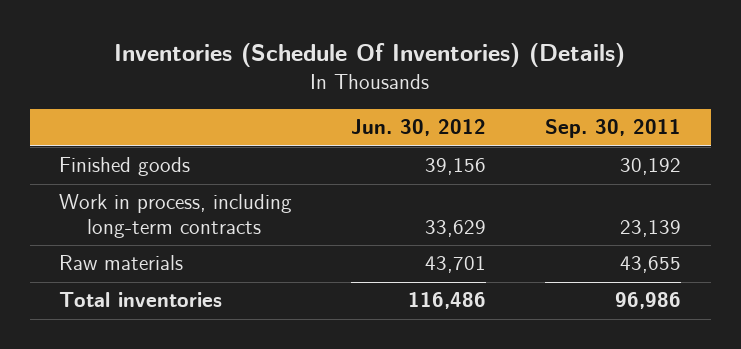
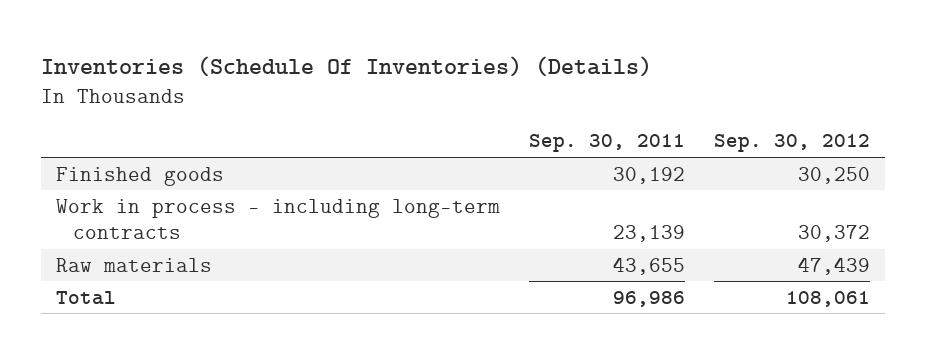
[351,119,487,137] Jun. 30, 2012 -> none
none -> [714,134,871,153] Sep. 30, 2012
[59,194,293,239] Work in process, including long-term contracts -> [55,198,500,239] Work in process - including long-term contracts
[59,292,223,308] Total inventories -> [55,290,116,305] Total

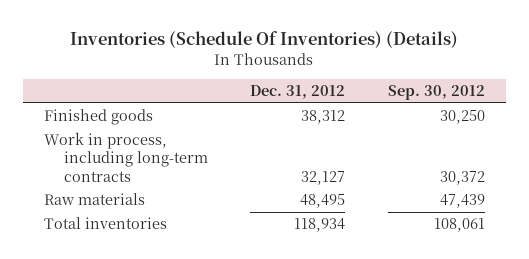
[529,134,686,153] Sep. 30, 2011 -> none
none -> [250,85,346,100] Dec. 31, 2012
[55,198,500,239] Work in process - including long-term contracts -> [44,132,208,182] Work in process, including long-term contracts
[55,290,116,305] Total -> [44,217,168,230] Total inventories

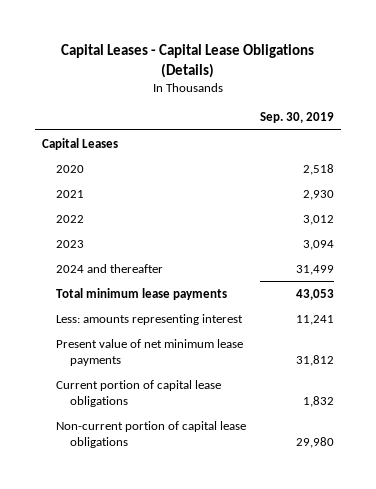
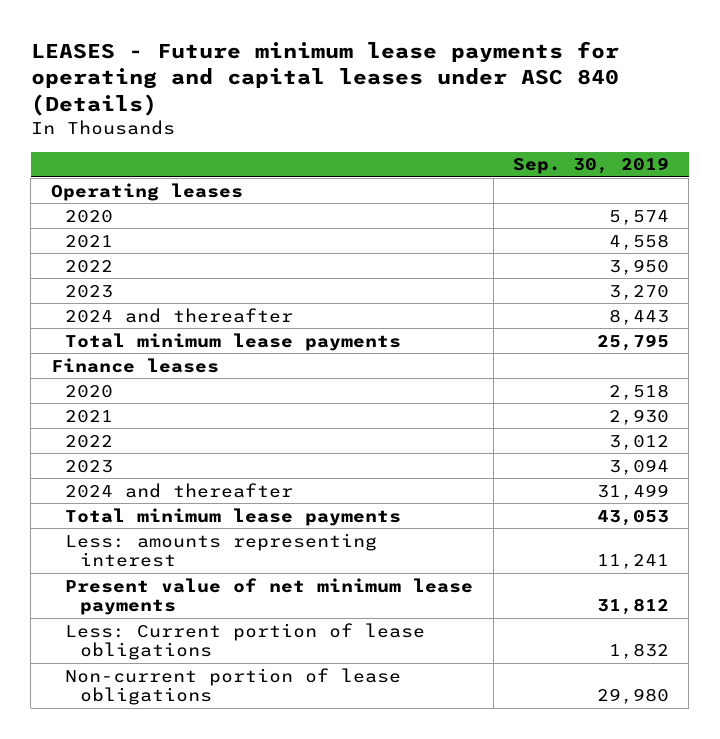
[60,43,314,78] Capital Leases - Capital Lease Obligations (Details) -> [30,40,619,117] LEASES - Future minimum lease payments for operating and capital leases under ASC 840 (Details)
[42,137,119,150] Capital Leases -> none
none -> [50,182,243,201] Operating leases
none -> [65,209,114,223] 2020
none -> [65,234,114,248] 2021
none -> [65,259,114,273] 2022
none -> [65,284,114,298] 2023
none -> [65,307,294,323] 2024 and thereafter
none -> [65,332,402,351] Total minimum lease payments
none -> [50,357,219,373] Finance leases
[55,379,221,407] Current portion of capital lease obligations -> [65,622,426,661] Less: Current portion of lease obligations
[55,420,246,448] Non-current portion of capital lease obligations -> [65,667,402,706] Non-current portion of lease obligations

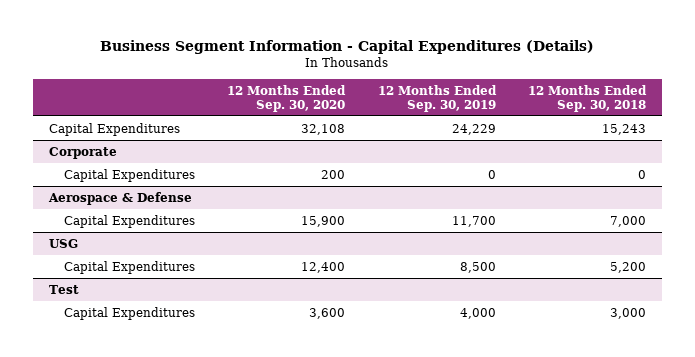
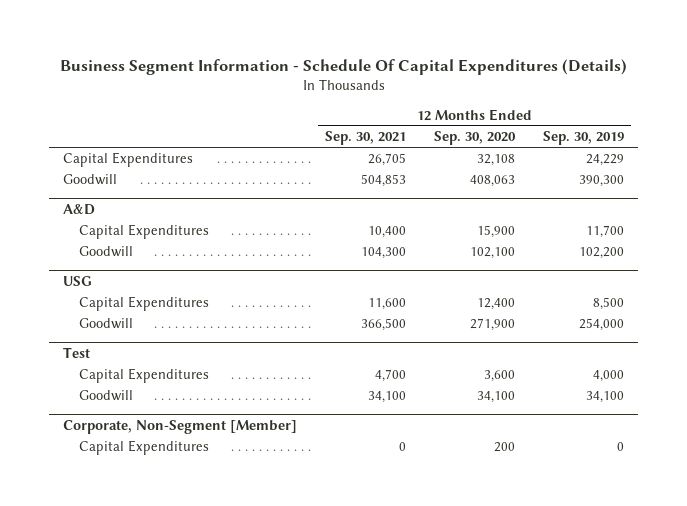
[100,40,595,55] Business Segment Information - Capital Expenditures (Details) -> [59,59,627,76] Business Segment Information - Schedule Of Capital Expenditures (Details)
[527,84,647,112] 12 Months Ended Sep. 30, 2018 -> none
none -> [325,131,407,146] Sep. 30, 2021
[48,146,117,159] Corporate -> none
[64,168,196,182] Capital Expenditures -> none
[47,191,192,205] Aerospace & Defense -> none
none -> [62,174,117,186] Goodwill
none -> [62,203,95,215] A&D
none -> [79,246,134,258] Goodwill
none -> [79,318,134,330] Goodwill
none -> [79,390,134,402] Goodwill
none -> [62,419,297,434] Corporate, Non-Segment [Member]
none -> [79,440,210,456] Capital Expenditures

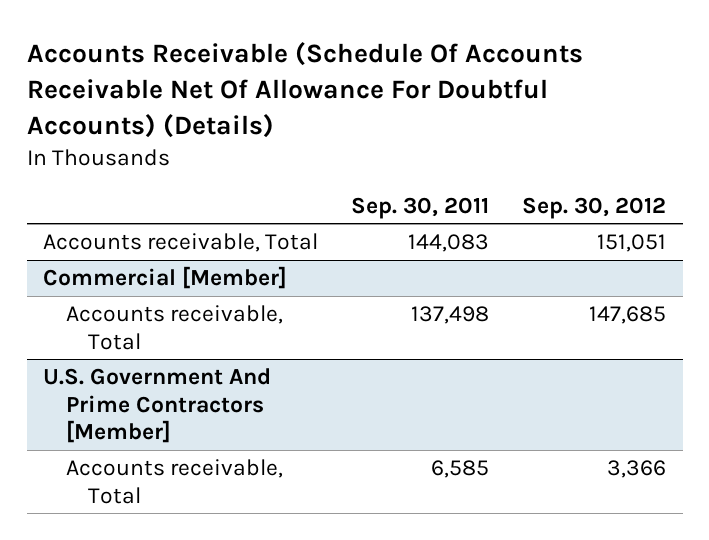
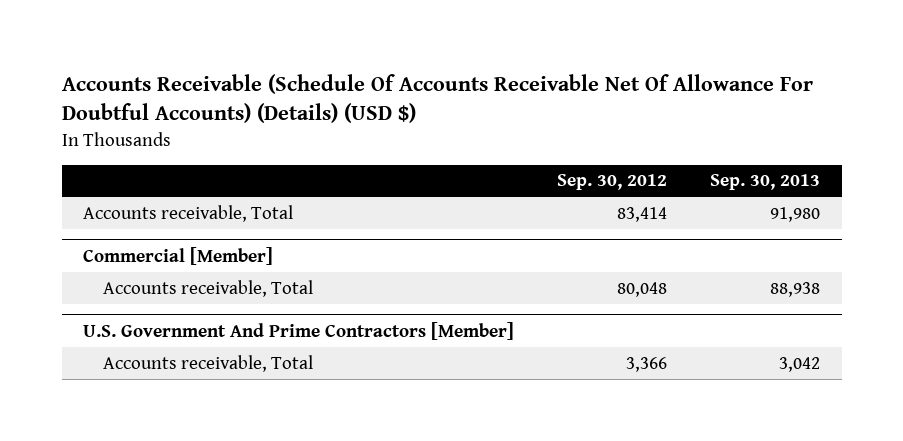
[26,42,583,138] Accounts Receivable (Schedule Of Accounts Receivable Net Of Allowance For Doubtful Accounts) (Details) -> [61,73,813,124] Accounts Receivable (Schedule Of Accounts Receivable Net Of Allowance For Doubtful Accounts) (Details) (USD $)
[351,196,490,219] Sep. 30, 2011 -> none
none -> [710,174,821,191] Sep. 30, 2013
[597,234,667,253] 151,051 -> [617,206,668,222] 83,414
[589,306,667,325] 147,685 -> [617,281,668,297] 80,048

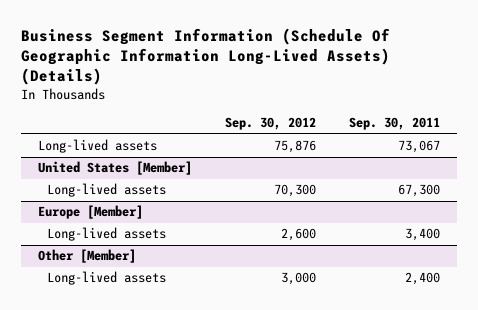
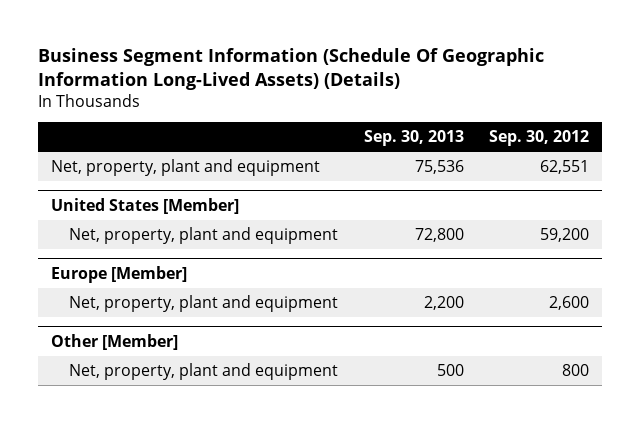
[349,117,441,131] Sep. 30, 2011 -> none
none -> [363,130,464,147] Sep. 30, 2013
[37,139,157,154] Long-lived assets -> none
none -> [51,159,321,177] Net, property, plant and equipment
[47,183,167,198] Long-lived assets -> none
none -> [69,227,339,245] Net, property, plant and equipment
[47,227,167,242] Long-lived assets -> [69,295,339,313] Net, property, plant and equipment
[47,271,167,286] Long-lived assets -> none
none -> [69,363,339,381] Net, property, plant and equipment

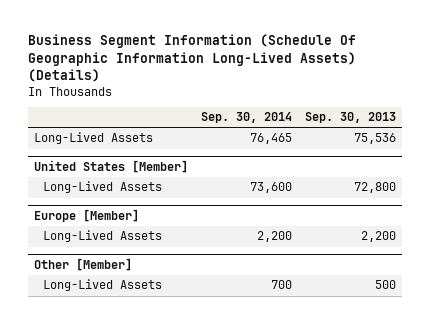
[489,130,590,147] Sep. 30, 2012 -> none
none -> [201,112,293,124] Sep. 30, 2014
[51,159,321,177] Net, property, plant and equipment -> [34,132,154,145] Long-Lived Assets
[69,227,339,245] Net, property, plant and equipment -> [42,181,162,194] Long-Lived Assets
[69,295,339,313] Net, property, plant and equipment -> [42,230,162,243] Long-Lived Assets
[69,363,339,381] Net, property, plant and equipment -> [42,279,162,292] Long-Lived Assets

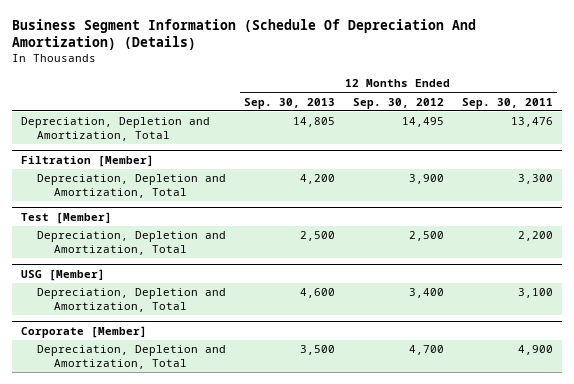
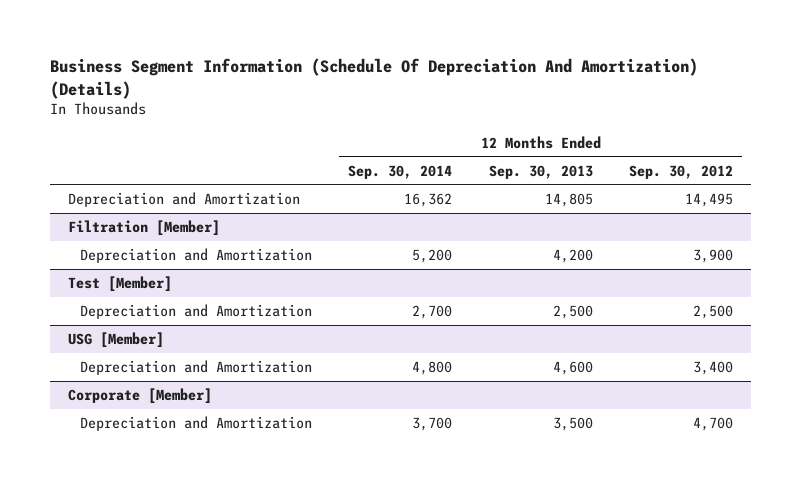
[461,97,553,109] Sep. 30, 2011 -> none
none -> [348,164,453,179] Sep. 30, 2014
[21,117,211,141] Depreciation, Depletion and Amortization, Total -> [68,191,301,207] Depreciation and Amortization
[37,174,227,198] Depreciation, Depletion and Amortization, Total -> [79,247,312,263] Depreciation and Amortization
[37,231,227,255] Depreciation, Depletion and Amortization, Total -> [79,303,312,319] Depreciation and Amortization
[37,288,227,312] Depreciation, Depletion and Amortization, Total -> [79,359,312,375] Depreciation and Amortization
[37,345,227,369] Depreciation, Depletion and Amortization, Total -> [79,415,312,431] Depreciation and Amortization

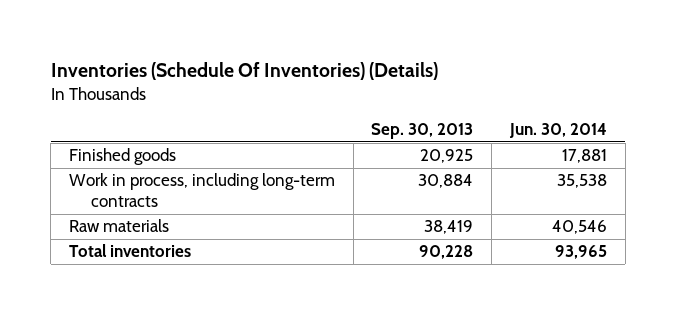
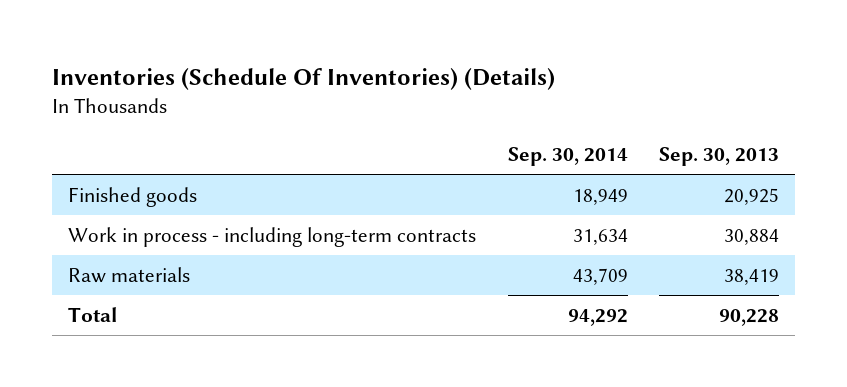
[508,123,607,139] Jun. 30, 2014 -> none
none -> [507,146,628,166] Sep. 30, 2014
[68,173,335,208] Work in process, including long-term contracts -> [68,226,477,247] Work in process - including long-term contracts
[68,244,191,258] Total inventories -> [68,306,118,322] Total

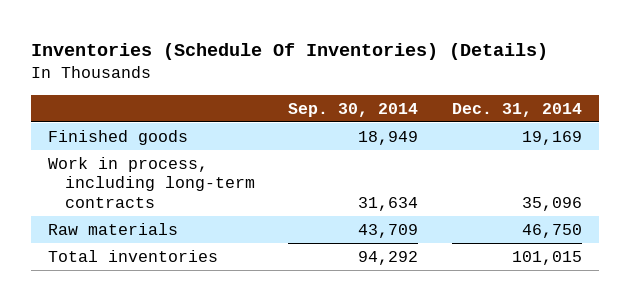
[659,146,780,166] Sep. 30, 2013 -> none
none -> [452,102,583,117] Dec. 31, 2014
[68,226,477,247] Work in process - including long-term contracts -> [47,157,255,208] Work in process, including long-term contracts
[68,306,118,322] Total -> [47,250,218,263] Total inventories

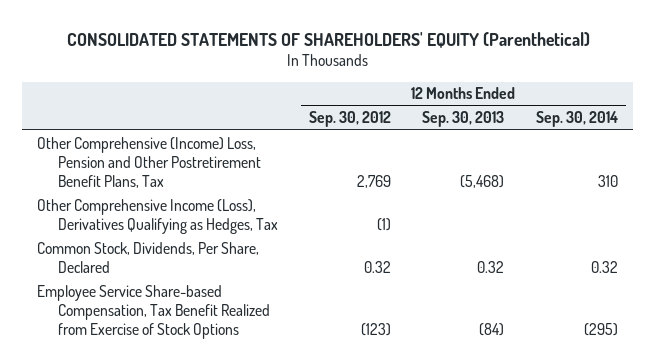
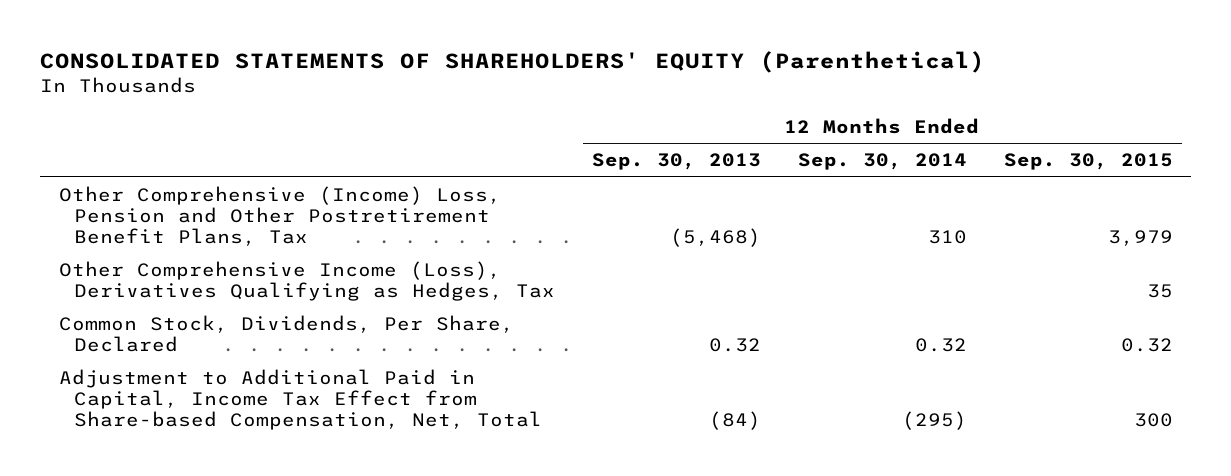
[308,111,391,128] Sep. 30, 2012 -> none
none -> [1003,153,1173,171] Sep. 30, 2015
[37,284,270,339] Employee Service Share-based Compensation, Tax Benefit Realized from Exercise of Stock Options -> [58,368,543,430] Adjustment to Additional Paid in Capital, Income Tax Effect from Share-based Compensation, Net, Total

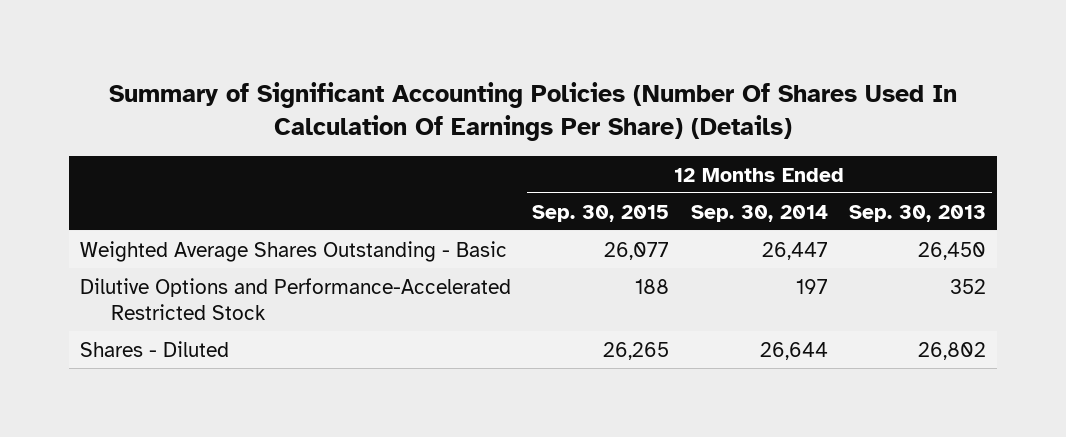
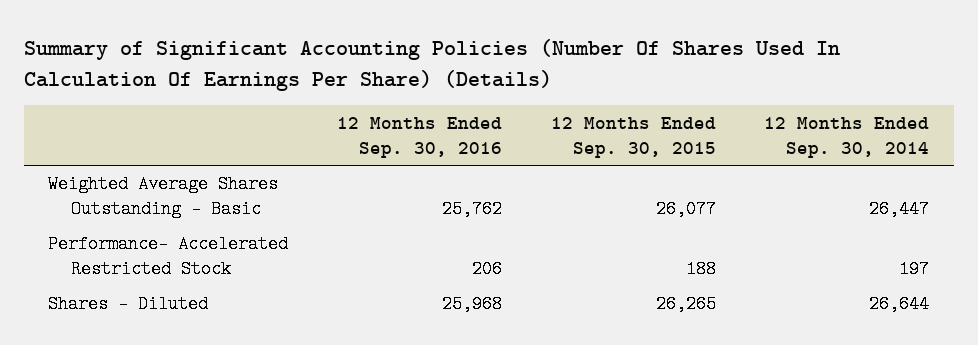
[849,204,987,222] Sep. 30, 2013 -> none
none -> [336,116,502,158] 12 Months Ended Sep. 30, 2016
[79,277,511,320] Dilutive Options and Performance-Accelerated Restricted Stock -> [48,235,289,279] Performance- Accelerated Restricted Stock

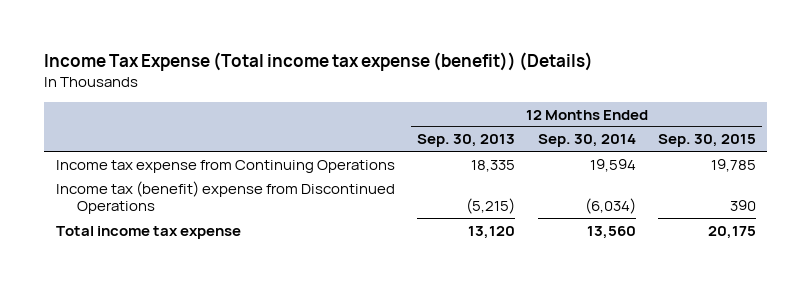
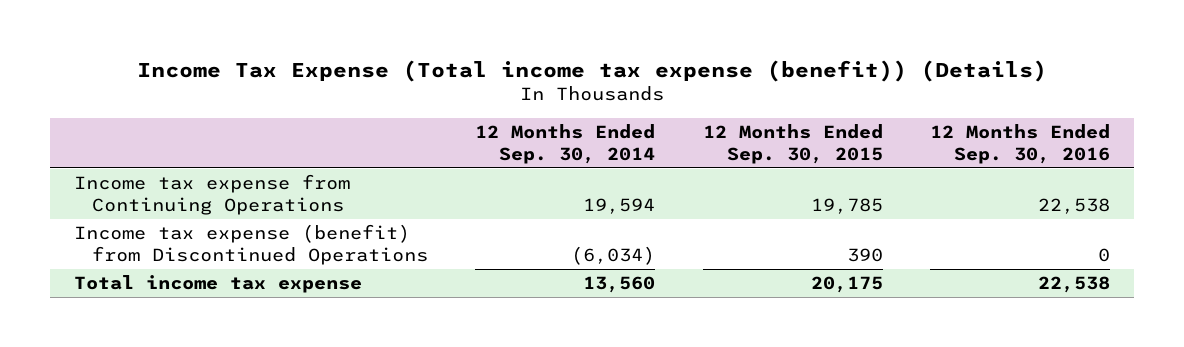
[417,134,516,148] Sep. 30, 2013 -> none
none -> [930,123,1111,164] 12 Months Ended Sep. 30, 2016
[55,180,395,215] Income tax (benefit) expense from Discontinued Operations -> [73,224,428,266] Income tax expense (benefit) from Discontinued Operations

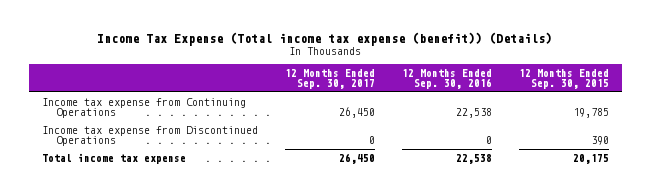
[475,123,656,164] 12 Months Ended Sep. 30, 2014 -> none
none -> [284,68,375,90] 12 Months Ended Sep. 30, 2017
[73,224,428,266] Income tax expense (benefit) from Discontinued Operations -> [42,125,259,147] Income tax expense from Discontinued Operations

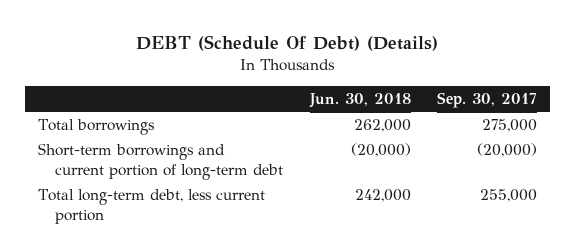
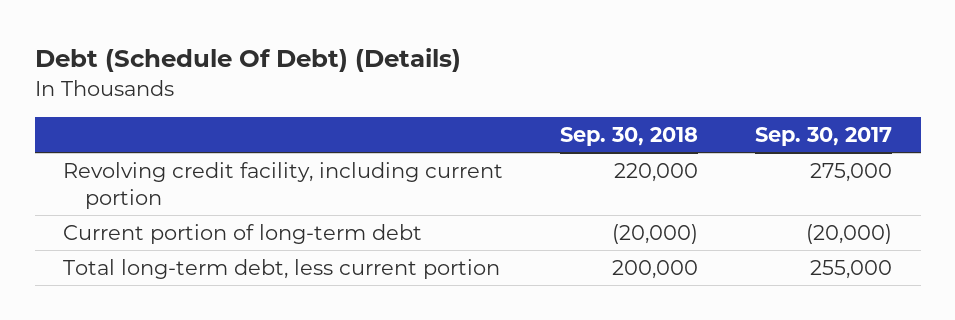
[136,35,439,52] DEBT (Schedule Of Debt) (Details) -> [34,48,461,73] Debt (Schedule Of Debt) (Details)
[308,93,411,109] Jun. 30, 2018 -> none
none -> [560,126,699,146] Sep. 30, 2018
[37,118,155,135] Total borrowings -> [63,161,504,210] Revolving credit facility, including current portion
[37,142,284,180] Short-term borrowings and current portion of long-term debt -> [63,223,423,244] Current portion of long-term debt

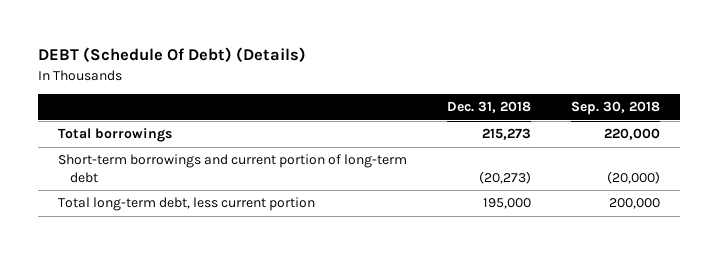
[34,48,461,73] Debt (Schedule Of Debt) (Details) -> [38,47,307,63] DEBT (Schedule Of Debt) (Details)
[755,126,893,146] Sep. 30, 2017 -> none
none -> [447,101,532,114] Dec. 31, 2018
[63,161,504,210] Revolving credit facility, including current portion -> [58,128,173,143] Total borrowings
[63,223,423,244] Current portion of long-term debt -> [58,154,408,183] Short-term borrowings and current portion of long-term debt

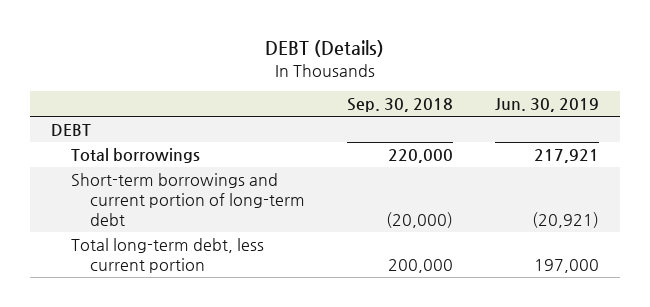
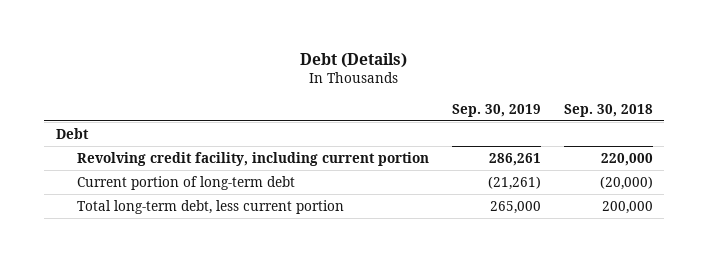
[264,40,384,58] DEBT (Details) -> [300,52,408,68] Debt (Details)
[494,98,599,113] Jun. 30, 2019 -> none
none -> [451,103,541,117] Sep. 30, 2019
[51,124,92,137] DEBT -> [55,127,89,139] Debt
[70,148,200,164] Total borrowings -> [76,151,429,166] Revolving credit facility, including current portion
[70,173,306,226] Short-term borrowings and current portion of long-term debt -> [76,175,295,190] Current portion of long-term debt

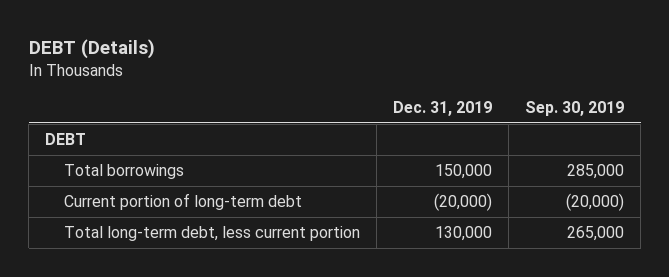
[300,52,408,68] Debt (Details) -> [28,38,155,59] DEBT (Details)
[563,103,653,117] Sep. 30, 2018 -> none
none -> [393,100,493,116] Dec. 31, 2019
[76,151,429,166] Revolving credit facility, including current portion -> none
[55,127,89,139] Debt -> [45,133,87,146] DEBT
none -> [64,164,185,180] Total borrowings
[487,175,541,190] (21,261) -> [566,193,625,212] (20,000)

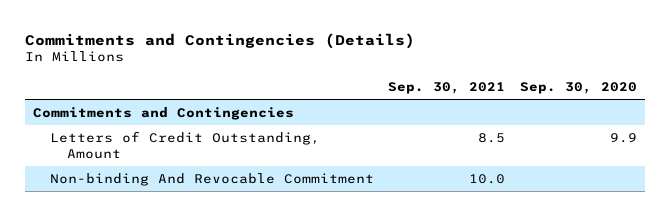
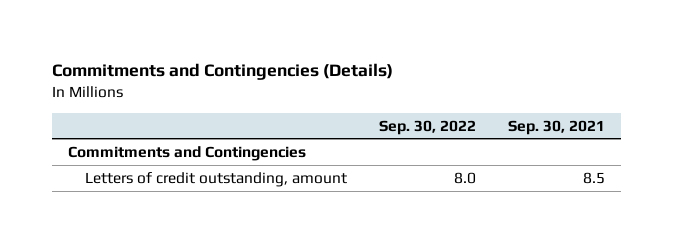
[520,81,638,94] Sep. 30, 2020 -> none
none -> [378,119,476,135] Sep. 30, 2022
[49,173,374,187] Non-binding And Revocable Commitment -> none
[49,131,320,159] Letters of Credit Outstanding, Amount -> [84,171,347,187] Letters of credit outstanding, amount

